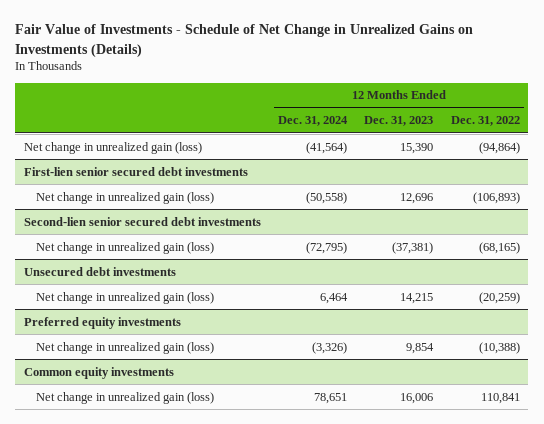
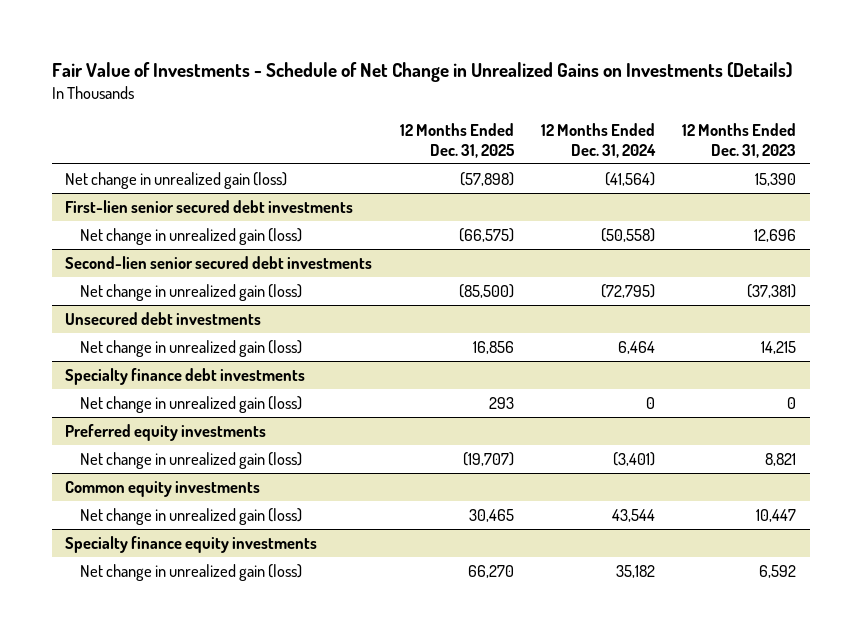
[450,116,520,127] Dec. 31, 2022 -> none
none -> [399,122,515,158] 12 Months Ended Dec. 31, 2025
none -> [65,367,306,385] Specialty finance debt investments
none -> [80,395,303,413] Net change in unrealized gain (loss)
[312,341,348,354] (3,326) -> [612,451,655,466] (3,401)
[406,342,435,354] 9,854 -> [765,452,797,466] 8,821
[314,392,348,404] 78,651 -> [611,508,655,522] 43,544
[400,392,434,404] 16,006 -> [756,508,797,522] 10,447
none -> [65,535,318,553] Specialty finance equity investments
none -> [80,563,303,581] Net change in unrealized gain (loss)

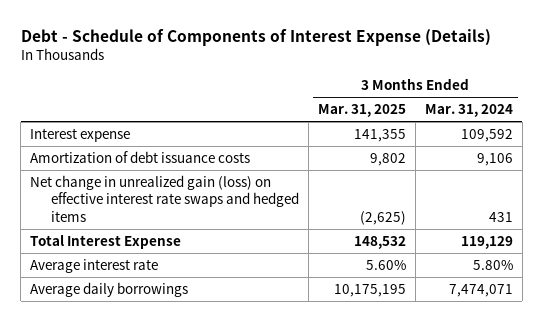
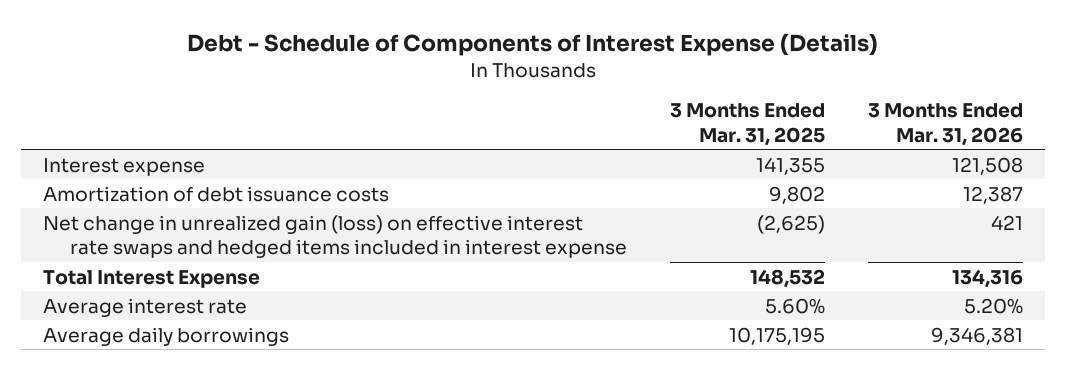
[424,104,513,118] Mar. 31, 2024 -> none
none -> [868,103,1024,146] 3 Months Ended Mar. 31, 2026
[30,174,300,222] Net change in unrealized gain (loss) on effective interest rate swaps and hedged items -> [42,214,628,259] Net change in unrealized gain (loss) on effective interest rate swaps and hedged items included in interest expense

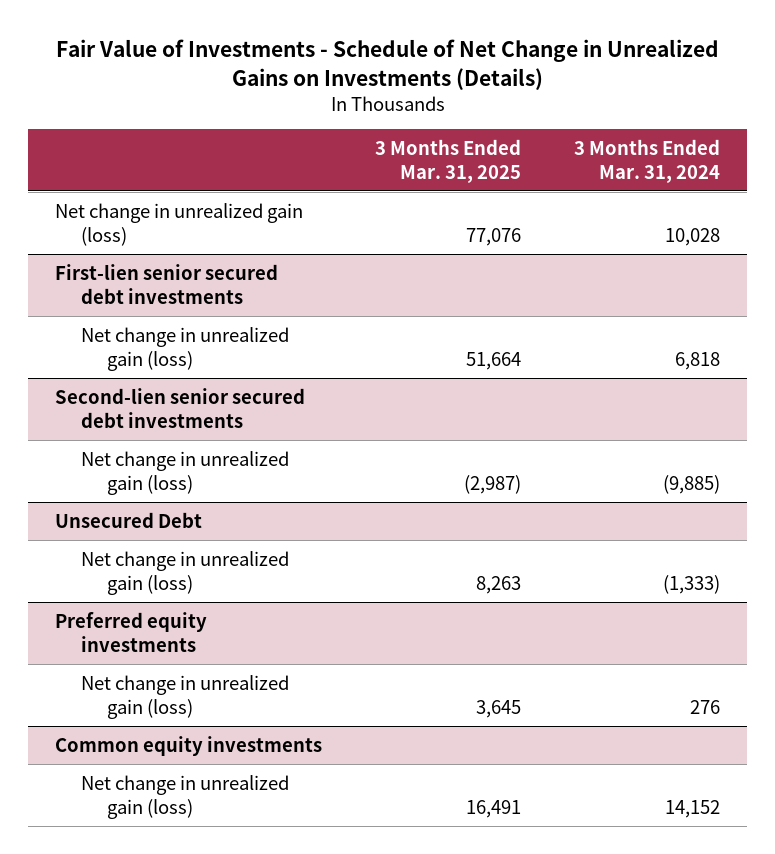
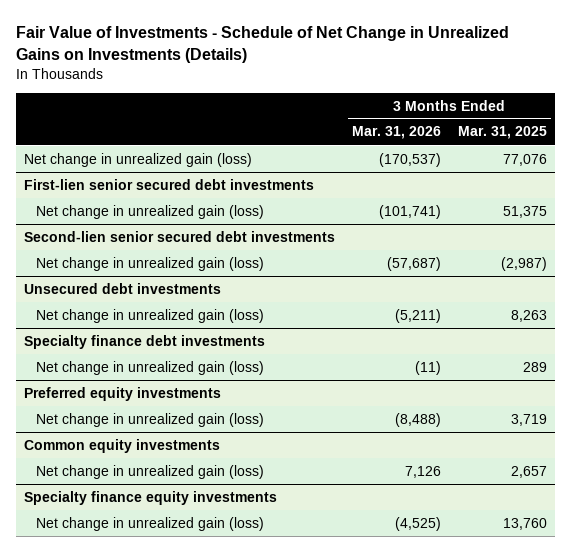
[574,138,721,183] 3 Months Ended Mar. 31, 2024 -> none
none -> [351,126,441,140] Mar. 31, 2026
[466,351,522,370] 51,664 -> [502,205,547,218] 51,375
[55,511,203,528] Unsecured Debt -> [24,282,222,294] Unsecured debt investments
none -> [24,334,266,349] Specialty finance debt investments
none -> [36,360,265,375] Net change in unrealized gain (loss)
[476,699,522,718] 3,645 -> [510,413,547,426] 3,719
[466,799,522,818] 16,491 -> [510,465,547,478] 2,657
none -> [24,490,278,505] Specialty finance equity investments
none -> [36,516,265,531] Net change in unrealized gain (loss)

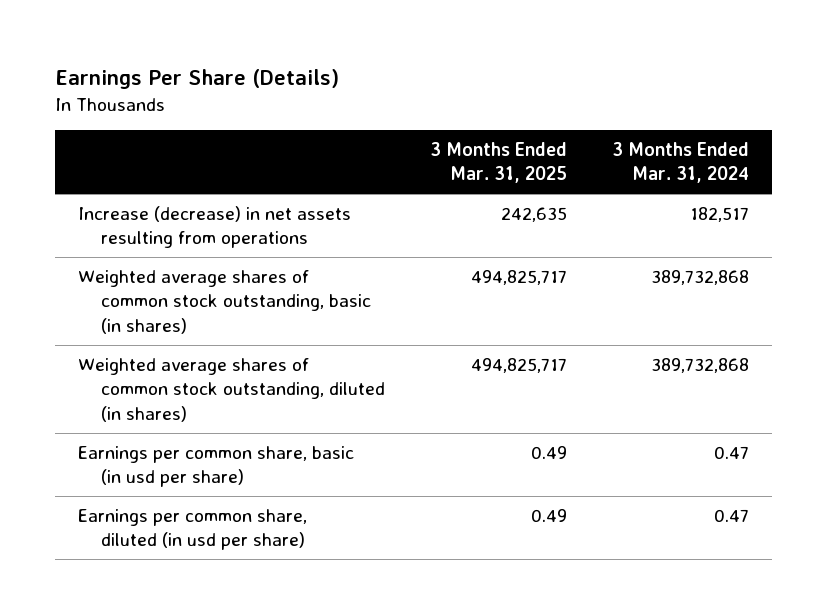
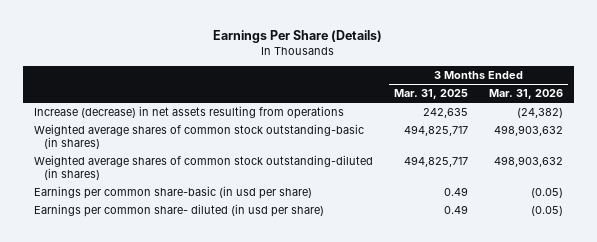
[612,141,750,184] 3 Months Ended Mar. 31, 2024 -> none
none -> [489,89,564,100] Mar. 31, 2026
[77,269,371,335] Weighted average shares of common stock outstanding, basic (in shares) -> [33,124,364,149] Weighted average shares of common stock outstanding-basic (in shares)
[77,357,385,423] Weighted average shares of common stock outstanding, diluted (in shares) -> [33,155,373,180] Weighted average shares of common stock outstanding-diluted (in shares)
[77,445,354,488] Earnings per common share, basic (in usd per share) -> [33,186,312,200] Earnings per common share-basic (in usd per share)
[77,508,307,551] Earnings per common share, diluted (in usd per share) -> [33,204,324,218] Earnings per common share- diluted (in usd per share)

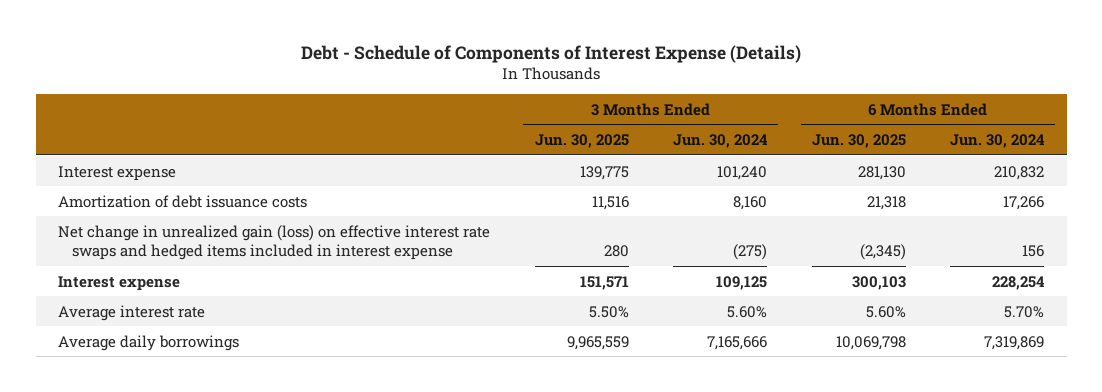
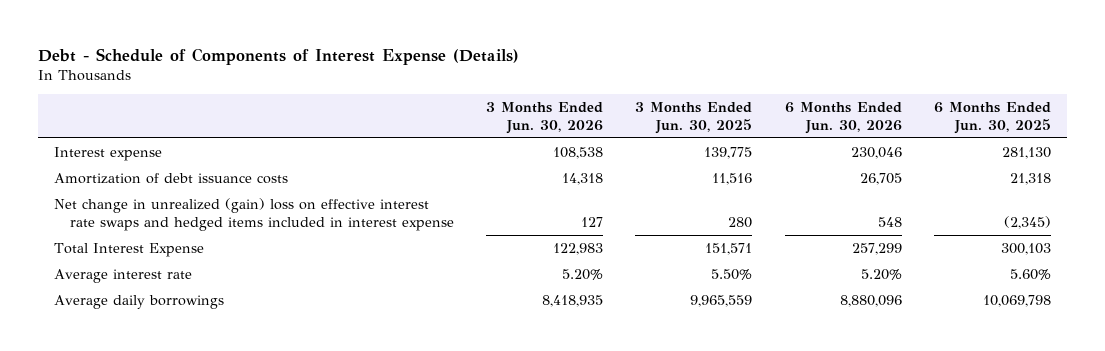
[673,133,769,148] Jun. 30, 2024 -> none
[950,133,1046,148] Jun. 30, 2024 -> none
none -> [485,102,603,134] 3 Months Ended Jun. 30, 2026
none -> [784,102,902,134] 6 Months Ended Jun. 30, 2026
[57,224,490,261] Net change in unrealized gain (loss) on effective interest rate swaps and hedged items included in interest expense -> [54,197,454,231] Net change in unrealized (gain) loss on effective interest rate swaps and hedged items included in interest expense
[57,275,180,291] Interest expense -> [54,242,205,257] Total Interest Expense

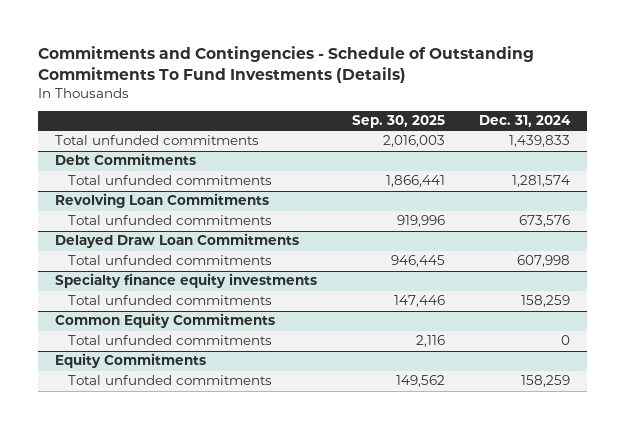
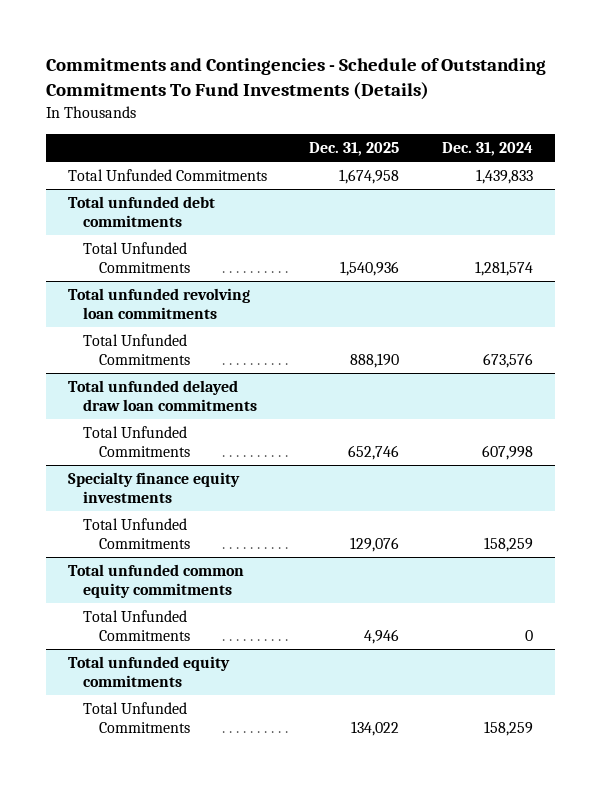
[351,115,445,129] Sep. 30, 2025 -> none
none -> [309,142,400,157] Dec. 31, 2025
[55,135,260,146] Total unfunded commitments -> [67,169,267,182] Total Unfunded Commitments
[55,153,197,166] Debt Commitments -> [67,196,215,227] Total unfunded debt commitments
[67,175,272,186] Total unfunded commitments -> [83,242,190,273] Total Unfunded Commitments
[55,193,270,209] Revolving Loan Commitments -> [67,288,250,319] Total unfunded revolving loan commitments
[67,215,272,226] Total unfunded commitments -> [83,334,190,365] Total Unfunded Commitments
[55,233,300,249] Delayed Draw Loan Commitments -> [67,380,258,411] Total unfunded delayed draw loan commitments
[67,255,272,266] Total unfunded commitments -> [83,426,190,457] Total Unfunded Commitments
[67,295,272,306] Total unfunded commitments -> [83,518,190,549] Total Unfunded Commitments
[55,313,276,329] Common Equity Commitments -> [67,564,244,598] Total unfunded common equity commitments
[67,335,272,346] Total unfunded commitments -> [83,610,190,641] Total Unfunded Commitments
[55,353,207,369] Equity Commitments -> [67,656,230,687] Total unfunded equity commitments
[67,375,272,386] Total unfunded commitments -> [83,702,190,733] Total Unfunded Commitments

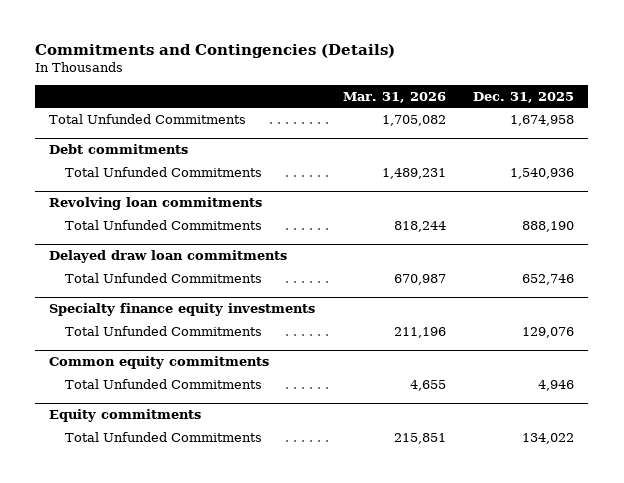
[46,58,547,101] Commitments and Contingencies - Schedule of Outstanding Commitments To Fund Investments (Details) -> [35,44,396,59] Commitments and Contingencies (Details)
[442,142,534,157] Dec. 31, 2024 -> none
none -> [342,92,446,104] Mar. 31, 2026
[67,196,215,227] Total unfunded debt commitments -> [49,144,189,155] Debt commitments
[67,288,250,319] Total unfunded revolving loan commitments -> [49,197,263,211] Revolving loan commitments
[67,380,258,411] Total unfunded delayed draw loan commitments -> [49,250,288,264] Delayed draw loan commitments
[67,564,244,598] Total unfunded common equity commitments -> [49,356,270,370] Common equity commitments
[67,656,230,687] Total unfunded equity commitments -> [49,409,202,423] Equity commitments

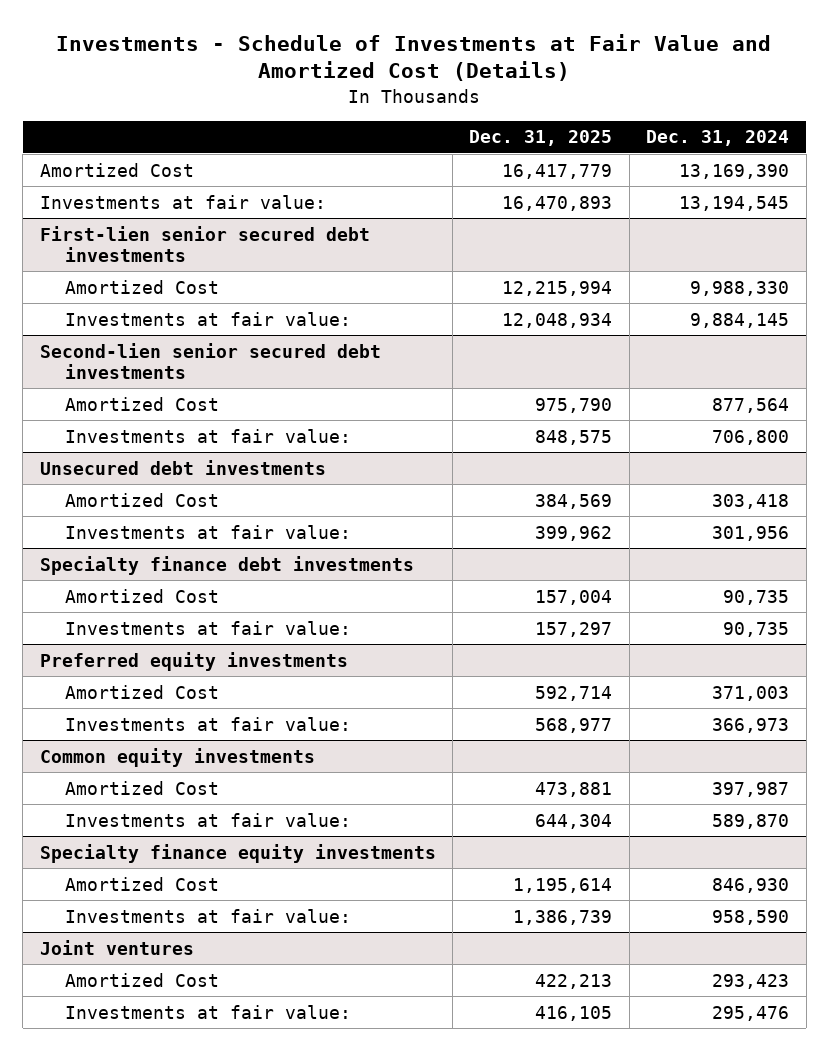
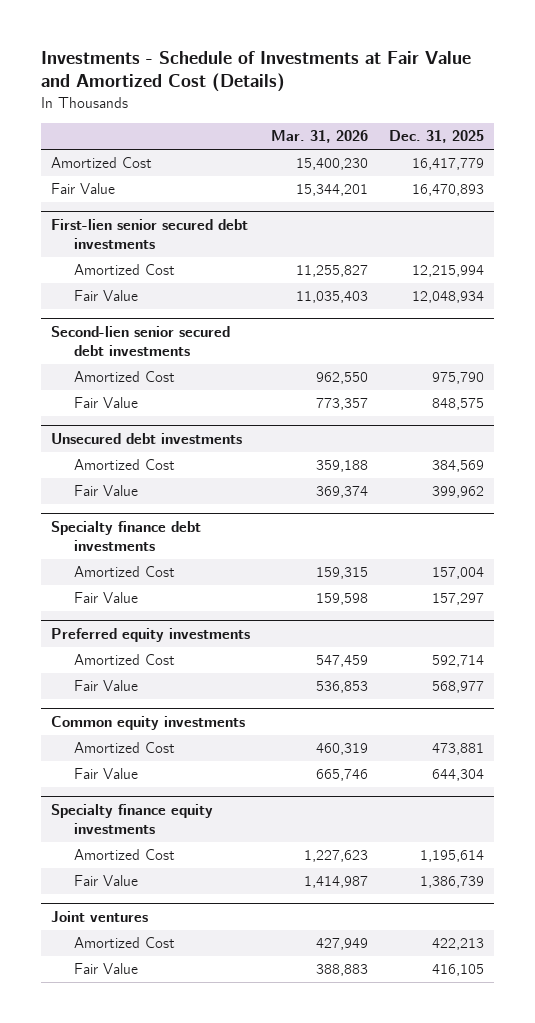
[646,130,790,147] Dec. 31, 2024 -> none
none -> [270,130,368,144] Mar. 31, 2026
[39,194,326,209] Investments at fair value: -> [51,183,116,195] Fair Value
[65,311,352,326] Investments at fair value: -> [74,290,139,302] Fair Value
[65,428,352,443] Investments at fair value: -> [74,397,139,409] Fair Value
[65,524,352,539] Investments at fair value: -> [74,485,139,497] Fair Value
[65,620,352,635] Investments at fair value: -> [74,592,139,604] Fair Value
[65,716,352,731] Investments at fair value: -> [74,680,139,692] Fair Value
[65,812,352,827] Investments at fair value: -> [74,768,139,780] Fair Value
[65,908,352,923] Investments at fair value: -> [74,875,139,887] Fair Value
[65,1004,352,1019] Investments at fair value: -> [74,963,139,975] Fair Value

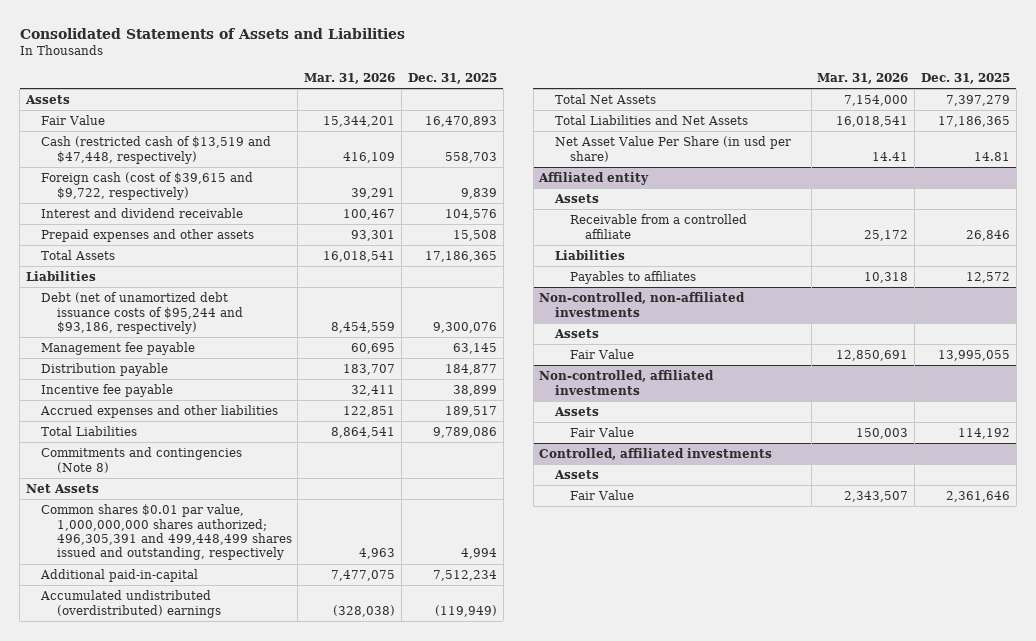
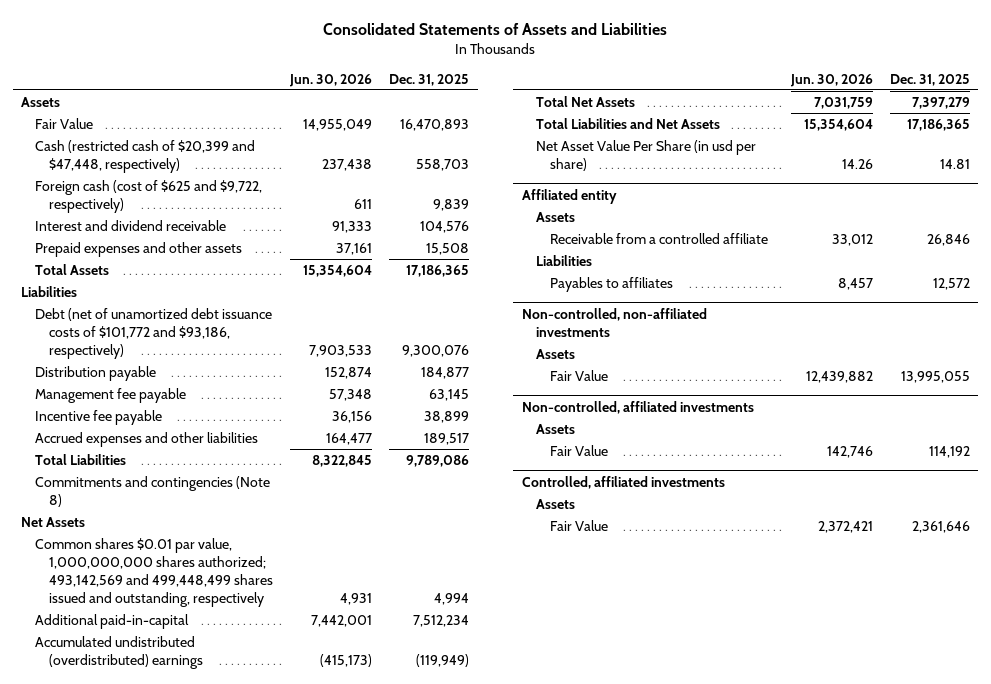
[304,72,396,84] Mar. 31, 2026 -> none
none -> [289,73,373,87] Jun. 30, 2026
[41,136,272,164] Cash (restricted cash of $13,519 and $47,448, respectively) -> [35,139,256,173] Cash (restricted cash of $20,399 and $47,448, respectively)
[41,172,254,200] Foreign cash (cost of $39,615 and $9,722, respectively) -> [35,179,263,213] Foreign cash (cost of $625 and $9,722, respectively)
[41,292,243,334] Debt (net of unamortized debt issuance costs of $95,244 and $93,186, respectively) -> [35,307,273,359] Debt (net of unamortized debt issuance costs of $101,772 and $93,186, respectively)
[41,342,196,356] Management fee payable -> [35,387,187,403] Management fee payable
[41,504,292,561] Common shares $0.01 par value, 1,000,000,000 shares authorized; 496,305,391 and 499,448,499 shares issued and outstanding, respectively -> [35,537,274,607] Common shares $0.01 par value, 1,000,000,000 shares authorized; 493,142,569 and 499,448,499 shares issued and outstanding, respectively

